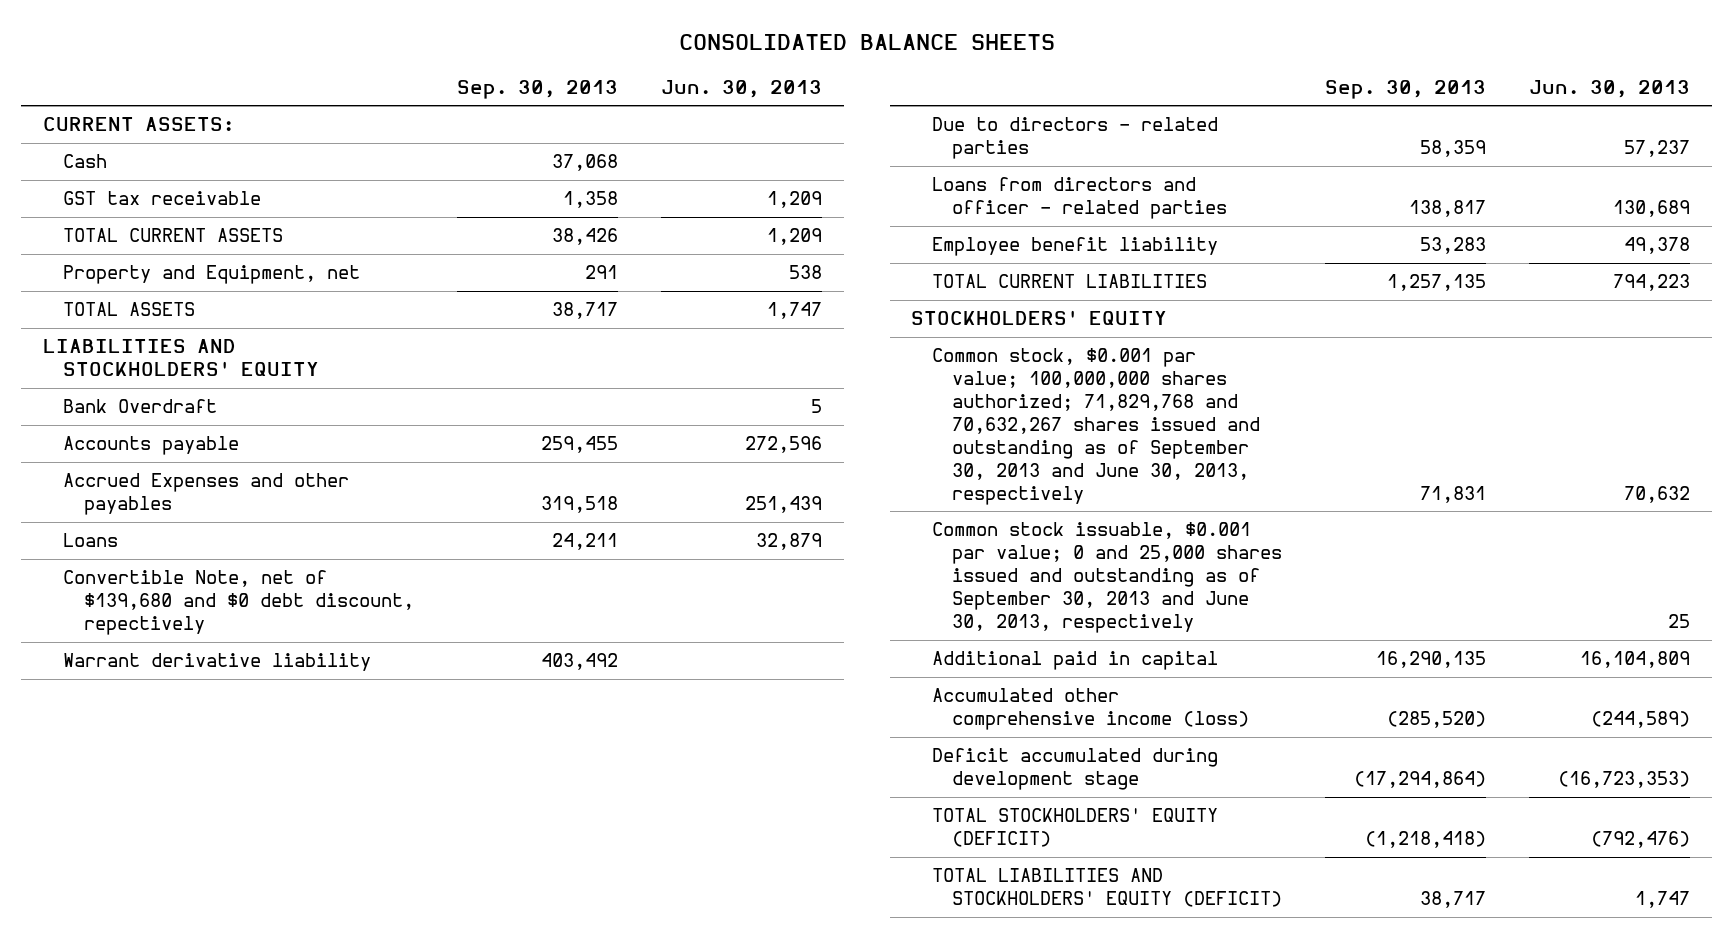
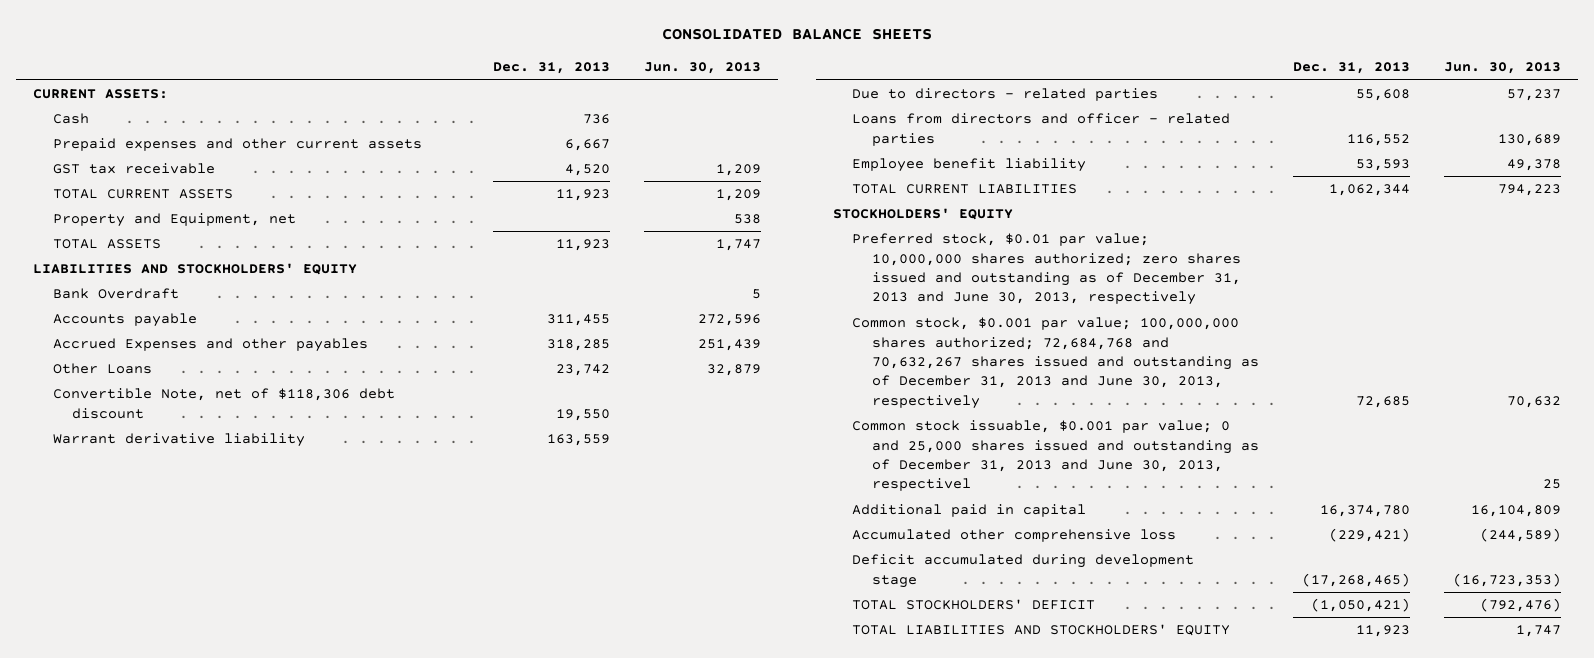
[457,79,619,99] Sep. 30, 2013 -> none
none -> [493,62,611,75] Dec. 31, 2013
none -> [52,138,422,152] Prepaid expenses and other current assets
[63,533,119,548] Loans -> [52,363,152,375] Other Loans
[63,570,414,636] Convertible Note, net of $139,680 and $0 debt discount, repectively -> [52,388,395,419] Convertible Note, net of $118,306 debt discount
none -> [852,233,1241,306] Preferred stock, $0.01 par value; 10,000,000 shares authorized; zero shares issued and outstanding as of December 31, 2013 and June 30, 2013, respectively
[931,348,1261,505] Common stock, $0.001 par value; 100,000,000 shares authorized; 71,829,768 and 70,632,267 shares issued and outstanding as of September 30, 2013 and June 30, 2013, respectively -> [852,317,1259,409] Common stock, $0.001 par value; 100,000,000 shares authorized; 72,684,768 and 70,632,267 shares issued and outstanding as of December 31, 2013 and June 30, 2013, respectively
[931,522,1283,634] Common stock issuable, $0.001 par value; 0 and 25,000 shares issued and outstanding as of September 30, 2013 and June 30, 2013, respectively -> [852,420,1259,492] Common stock issuable, $0.001 par value; 0 and 25,000 shares issued and outstanding as of December 31, 2013 and June 30, 2013, respectivel
[931,688,1250,731] Accumulated other comprehensive income (loss) -> [852,529,1177,543] Accumulated other comprehensive loss
[931,808,1218,848] TOTAL STOCKHOLDERS' EQUITY (DEFICIT) -> [852,599,1096,611] TOTAL STOCKHOLDERS' DEFICIT
[931,868,1283,908] TOTAL LIABILITIES AND STOCKHOLDERS' EQUITY (DEFICIT) -> [852,624,1231,637] TOTAL LIABILITIES AND STOCKHOLDERS' EQUITY

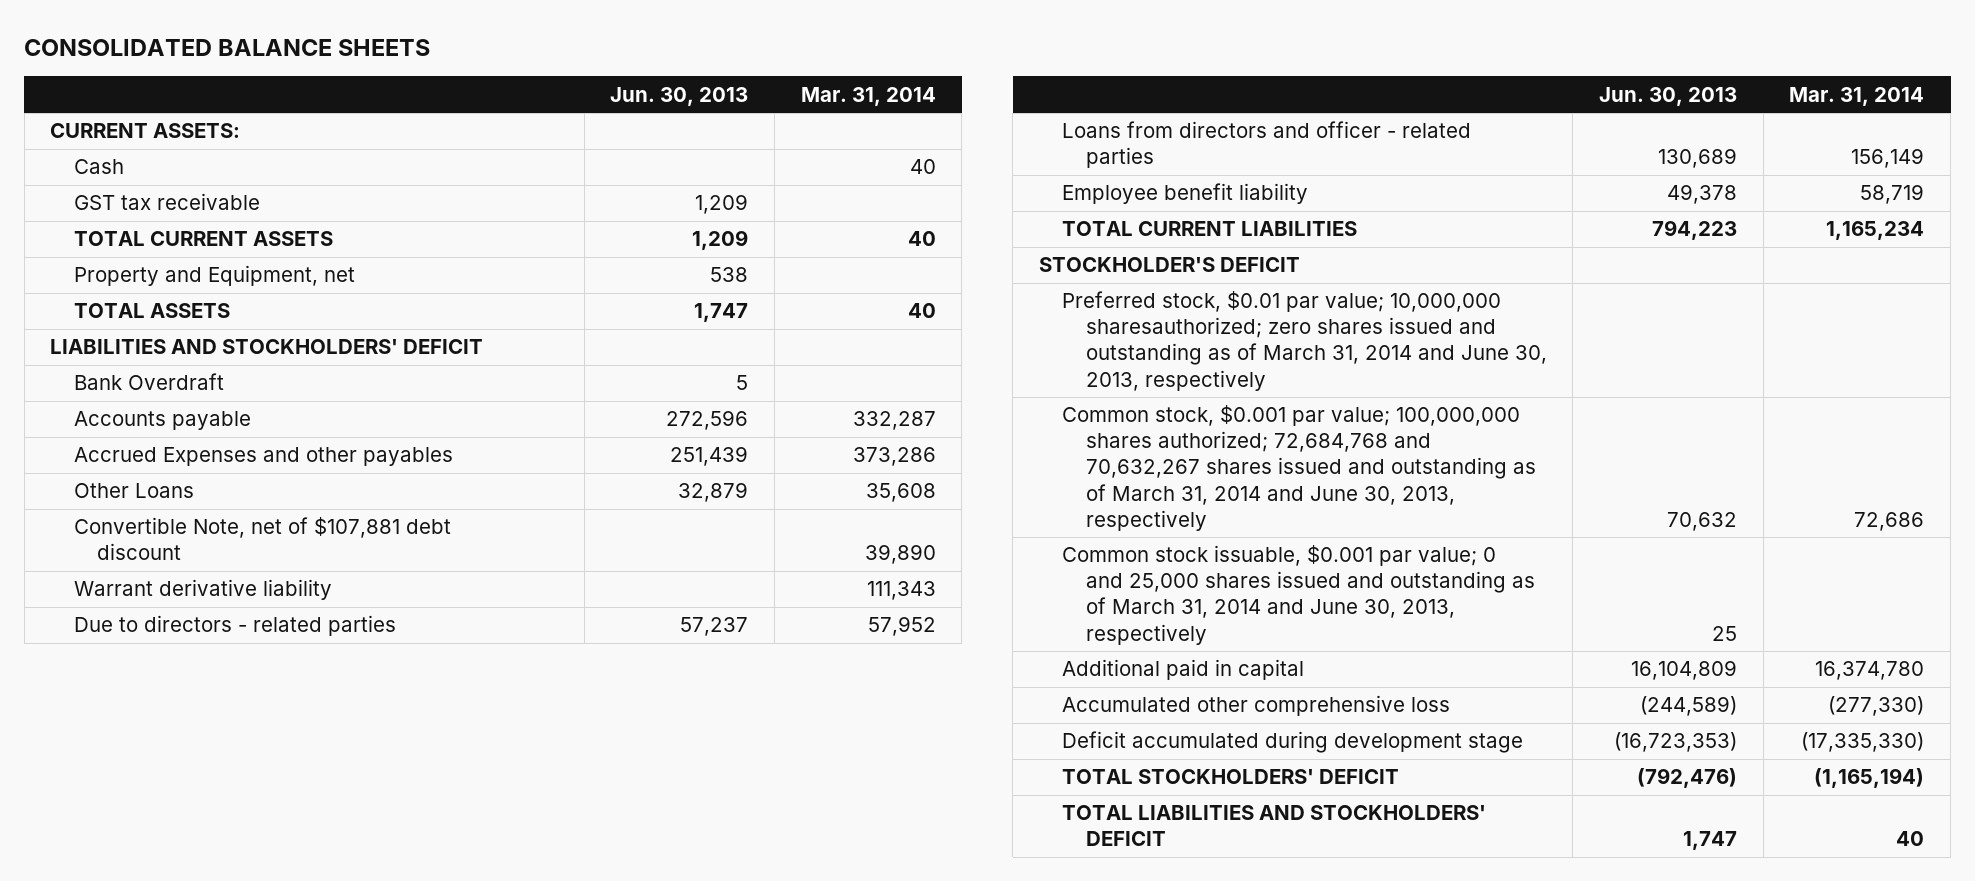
[493,62,611,75] Dec. 31, 2013 -> none
none -> [800,86,936,106] Mar. 31, 2014
[52,138,422,152] Prepaid expenses and other current assets -> none
[33,263,358,276] LIABILITIES AND STOCKHOLDERS' EQUITY -> [50,339,484,355] LIABILITIES AND STOCKHOLDERS' DEFICIT
[52,388,395,419] Convertible Note, net of $118,306 debt discount -> [73,517,451,561] Convertible Note, net of $107,881 debt discount
[832,208,1013,221] STOCKHOLDERS' EQUITY -> [1039,257,1301,273] STOCKHOLDER'S DEFICIT
[852,233,1241,306] Preferred stock, $0.01 par value; 10,000,000 shares authorized; zero shares issued and outstanding as of December 31, 2013 and June 30, 2013, respectively -> [1062,291,1547,391] Preferred stock, $0.01 par value; 10,000,000 sharesauthorized; zero shares issued and outstanding as of March 31, 2014 and June 30, 2013, respectively
[852,317,1259,409] Common stock, $0.001 par value; 100,000,000 shares authorized; 72,684,768 and 70,632,267 shares issued and outstanding as of December 31, 2013 and June 30, 2013, respectively -> [1062,405,1536,531] Common stock, $0.001 par value; 100,000,000 shares authorized; 72,684,768 and 70,632,267 shares issued and outstanding as of March 31, 2014 and June 30, 2013, respectively
[852,420,1259,492] Common stock issuable, $0.001 par value; 0 and 25,000 shares issued and outstanding as of December 31, 2013 and June 30, 2013, respectivel -> [1062,545,1535,645] Common stock issuable, $0.001 par value; 0 and 25,000 shares issued and outstanding as of March 31, 2014 and June 30, 2013, respectively
[852,624,1231,637] TOTAL LIABILITIES AND STOCKHOLDERS' EQUITY -> [1062,805,1487,847] TOTAL LIABILITIES AND STOCKHOLDERS' DEFICIT

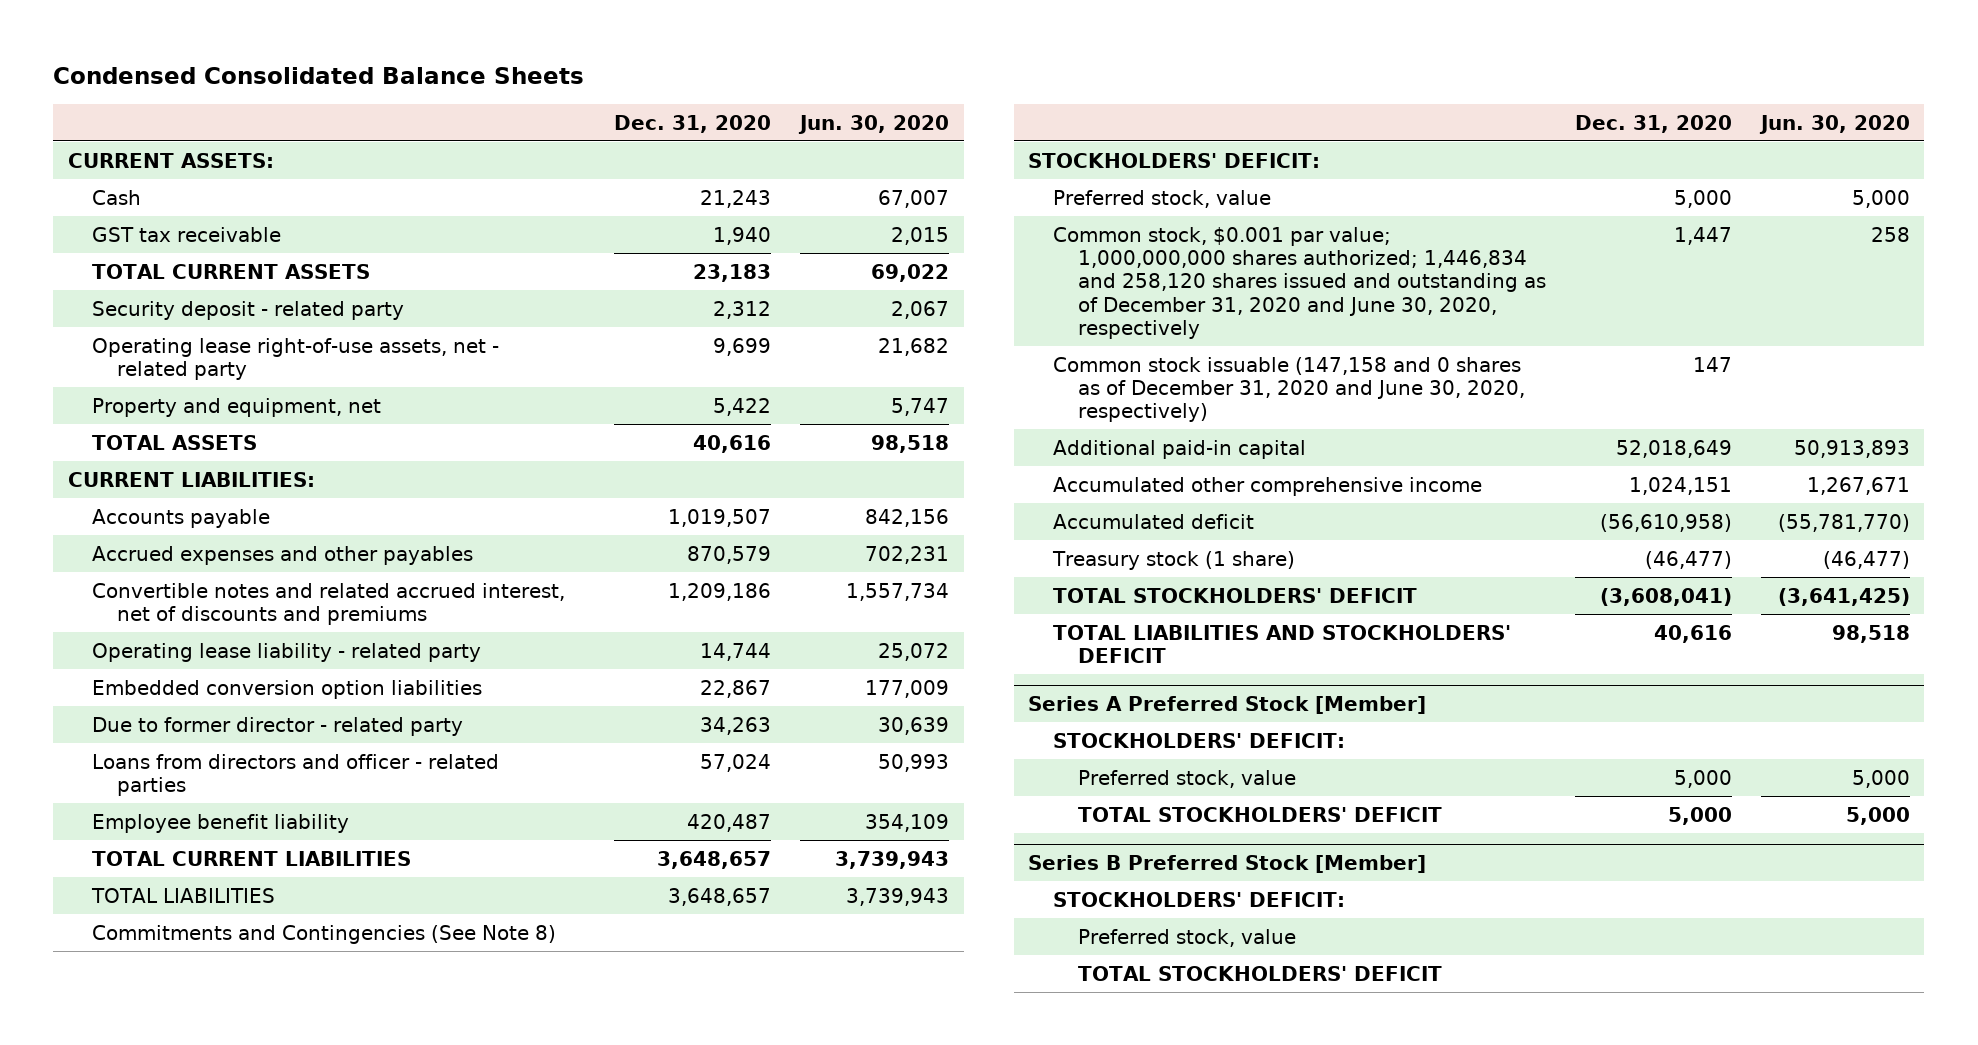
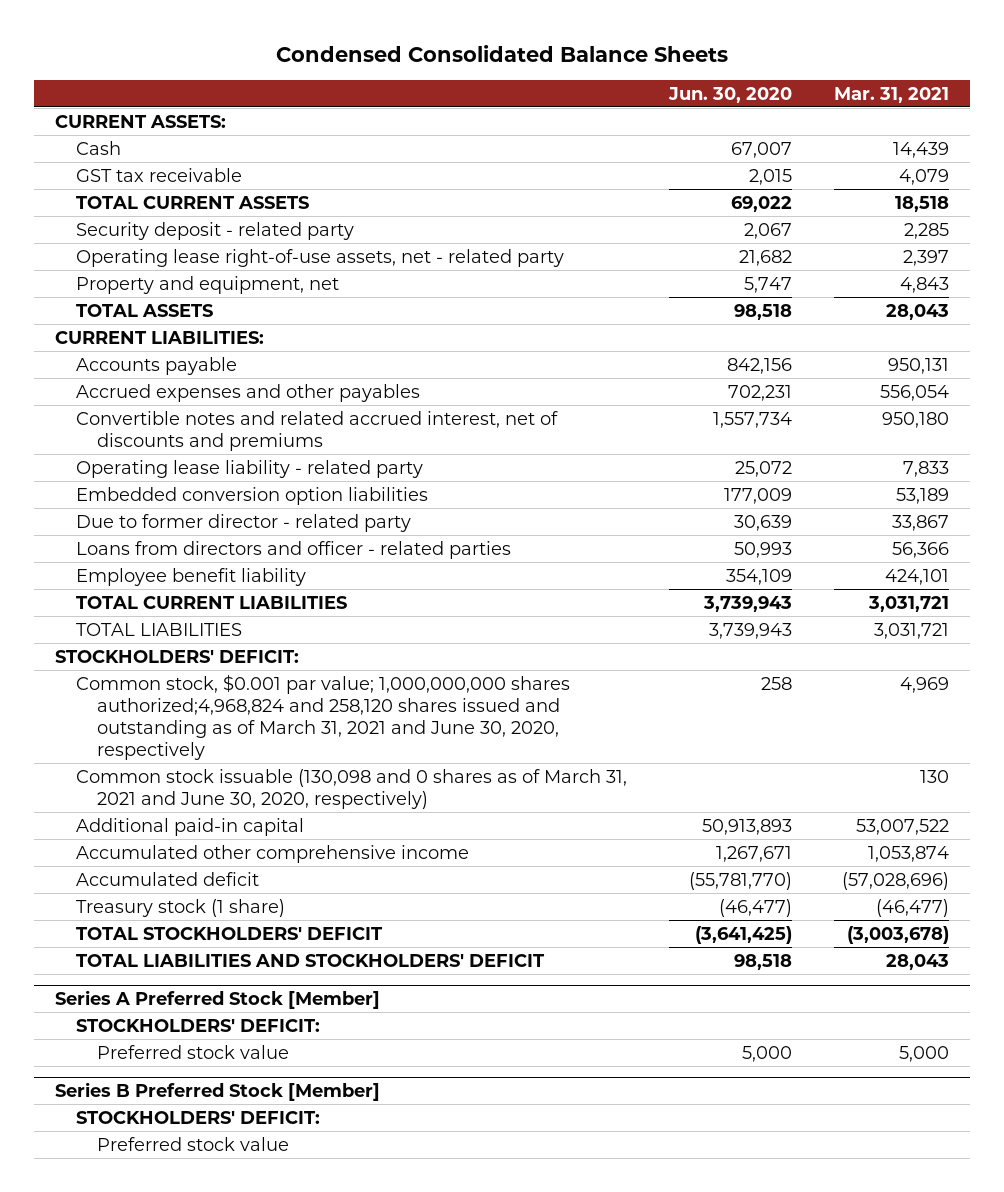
[614,114,772,133] Dec. 31, 2020 -> none
none -> [833,86,949,103] Mar. 31, 2021
[92,924,557,944] Commitments and Contingencies (See Note 8) -> none
[1053,189,1272,208] Preferred stock, value -> none
[1053,226,1546,340] Common stock, $0.001 par value; 1,000,000,000 shares authorized; 1,446,834 and 258,120 shares issued and outstanding as of December 31, 2020 and June 30, 2020, respectively -> [75,673,570,760] Common stock, $0.001 par value; 1,000,000,000 shares authorized;4,968,824 and 258,120 shares issued and outstanding as of March 31, 2021 and June 30, 2020, respectively
[1053,356,1525,423] Common stock issuable (147,158 and 0 shares as of December 31, 2020 and June 30, 2020, respectively) -> [75,768,627,809] Common stock issuable (130,098 and 0 shares as of March 31, 2021 and June 30, 2020, respectively)
[1077,806,1442,822] TOTAL STOCKHOLDERS' DEFICIT -> none
[1077,769,1296,788] Preferred stock, value -> [96,1044,289,1059] Preferred stock value
[1077,965,1442,981] TOTAL STOCKHOLDERS' DEFICIT -> none
[1077,928,1296,947] Preferred stock, value -> [96,1136,289,1151] Preferred stock value

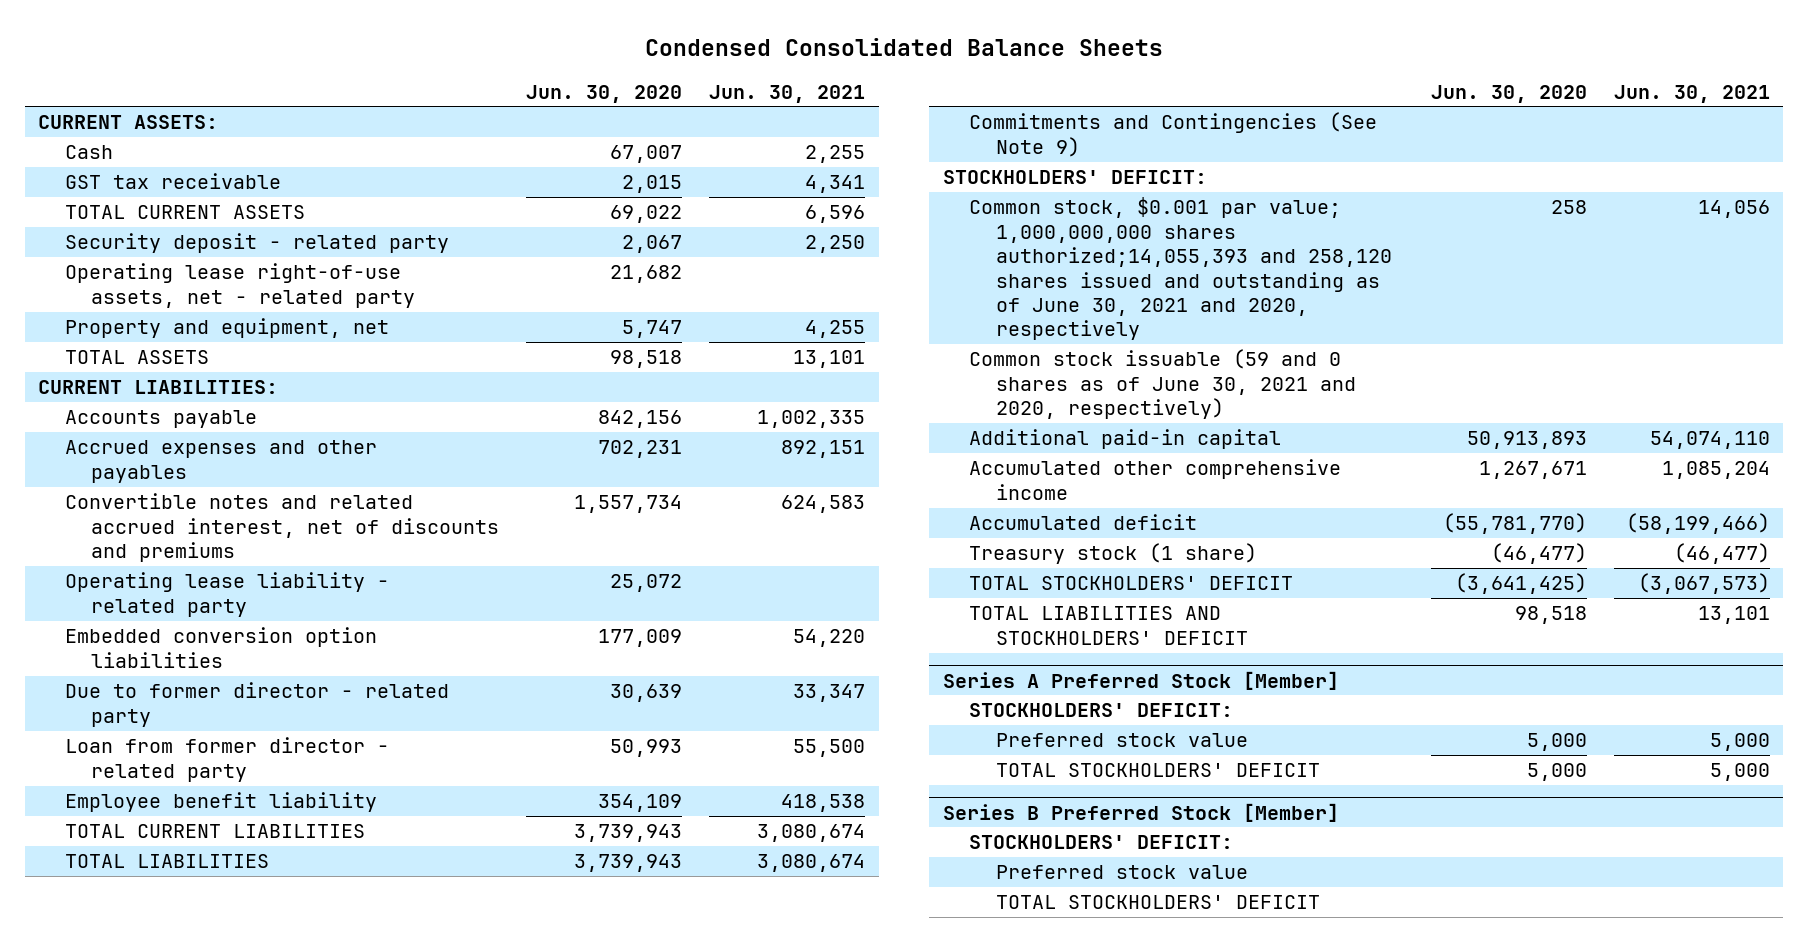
[833,86,949,103] Mar. 31, 2021 -> none
none -> [709,84,866,103] Jun. 30, 2021
[75,540,511,559] Loans from directors and officer - related parties -> [64,737,389,782] Loan from former director - related party
none -> [969,112,1378,157] Commitments and Contingencies (See Note 9)
[75,673,570,760] Common stock, $0.001 par value; 1,000,000,000 shares authorized;4,968,824 and 258,120 shares issued and outstanding as of March 31, 2021 and June 30, 2020, respectively -> [969,197,1392,341] Common stock, $0.001 par value; 1,000,000,000 shares authorized;14,055,393 and 258,120 shares issued and outstanding as of June 30, 2021 and 2020, respectively
[75,768,627,809] Common stock issuable (130,098 and 0 shares as of March 31, 2021 and June 30, 2020, respectively) -> [969,349,1356,420] Common stock issuable (59 and 0 shares as of June 30, 2021 and 2020, respectively)
none -> [995,763,1320,778] TOTAL STOCKHOLDERS' DEFICIT
none -> [995,895,1320,910] TOTAL STOCKHOLDERS' DEFICIT

